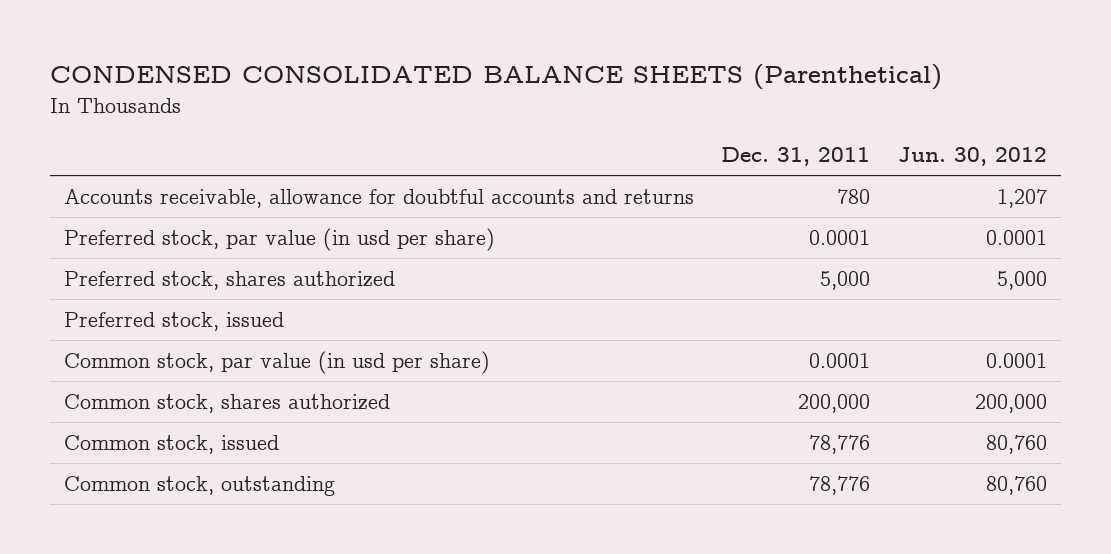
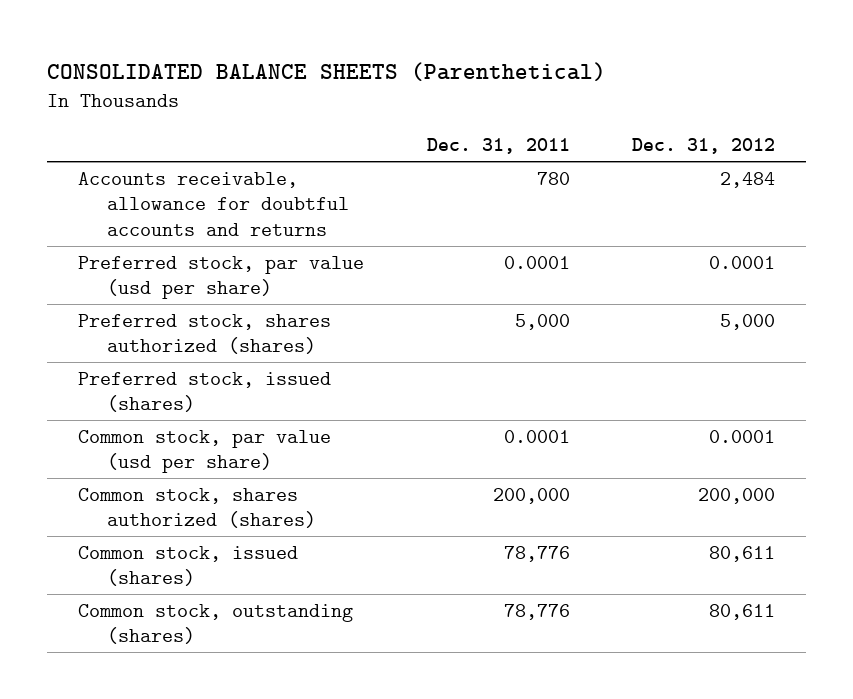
[49,64,942,91] CONDENSED CONSOLIDATED BALANCE SHEETS (Parenthetical) -> [46,62,606,82] CONSOLIDATED BALANCE SHEETS (Parenthetical)
[898,147,1048,167] Jun. 30, 2012 -> none
none -> [632,138,776,155] Dec. 31, 2012
[63,227,495,251] Preferred stock, par value (in usd per share) -> [78,255,365,300] Preferred stock, par value (usd per share)
[63,270,395,290] Preferred stock, shares authorized -> [78,313,332,355] Preferred stock, shares authorized (shares)
[63,311,284,331] Preferred stock, issued -> [78,371,332,413] Preferred stock, issued (shares)
[63,350,490,374] Common stock, par value (in usd per share) -> [78,429,332,474] Common stock, par value (usd per share)
[63,393,390,413] Common stock, shares authorized -> [78,487,317,529] Common stock, shares authorized (shares)
[63,434,279,454] Common stock, issued -> [78,545,299,587] Common stock, issued (shares)
[63,475,335,496] Common stock, outstanding -> [78,603,354,645] Common stock, outstanding (shares)

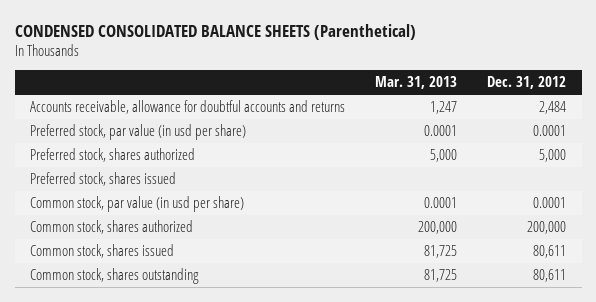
[46,62,606,82] CONSOLIDATED BALANCE SHEETS (Parenthetical) -> [14,23,416,40] CONDENSED CONSOLIDATED BALANCE SHEETS (Parenthetical)
[426,138,570,155] Dec. 31, 2011 -> none
none -> [375,76,458,90] Mar. 31, 2013
[78,255,365,300] Preferred stock, par value (usd per share) -> [29,123,246,140] Preferred stock, par value (in usd per share)
[78,313,332,355] Preferred stock, shares authorized (shares) -> [29,147,195,162] Preferred stock, shares authorized
[78,371,332,413] Preferred stock, issued (shares) -> [29,171,176,186] Preferred stock, shares issued
[78,429,332,474] Common stock, par value (usd per share) -> [29,195,244,212] Common stock, par value (in usd per share)
[78,487,317,529] Common stock, shares authorized (shares) -> [29,219,193,234] Common stock, shares authorized
[78,545,299,587] Common stock, issued (shares) -> [29,243,174,258] Common stock, shares issued
[78,603,354,645] Common stock, outstanding (shares) -> [29,267,199,284] Common stock, shares outstanding

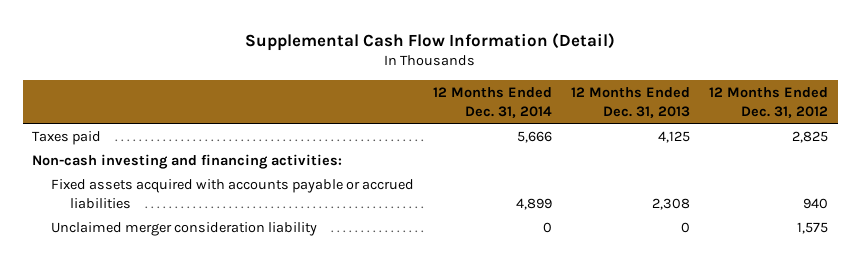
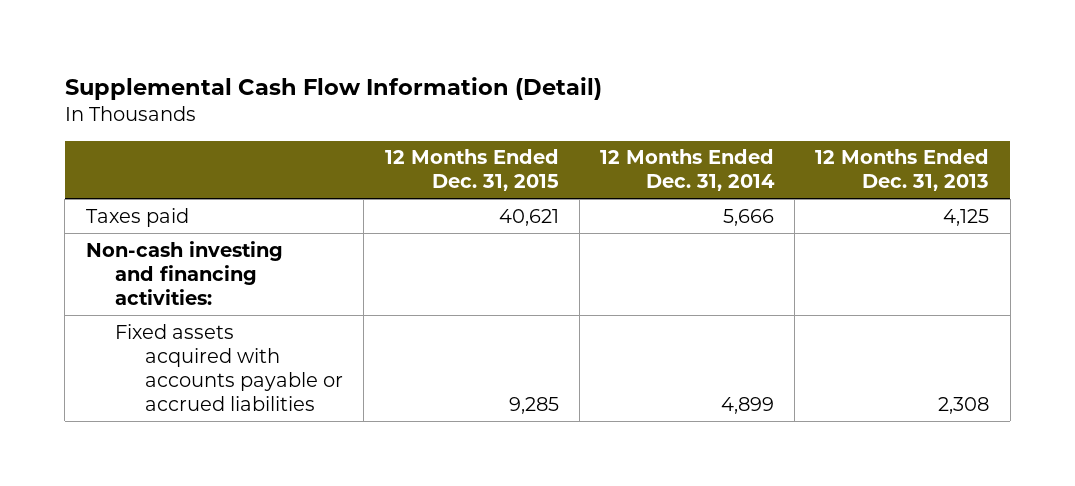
[709,86,829,118] 12 Months Ended Dec. 31, 2012 -> none
none -> [384,149,559,192] 12 Months Ended Dec. 31, 2015
[51,221,318,236] Unclaimed merger consideration liability -> none

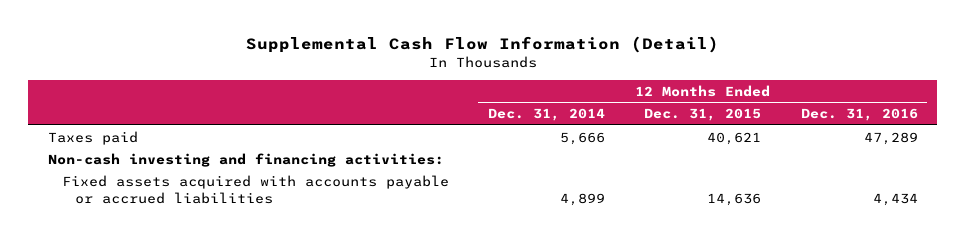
[815,149,990,192] 12 Months Ended Dec. 31, 2013 -> none
none -> [800,108,918,122] Dec. 31, 2016
[508,396,559,414] 9,285 -> [707,192,762,206] 14,636

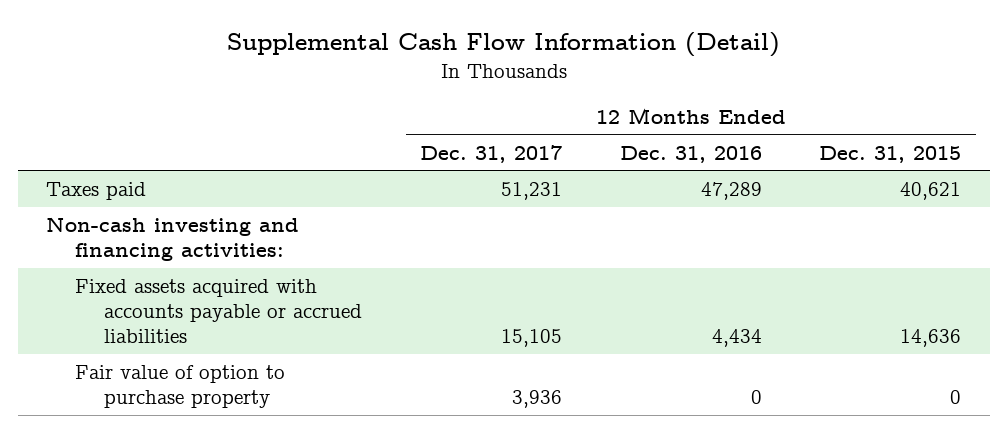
[487,108,605,122] Dec. 31, 2014 -> none
none -> [420,144,563,163] Dec. 31, 2017
none -> [75,365,286,408] Fair value of option to purchase property

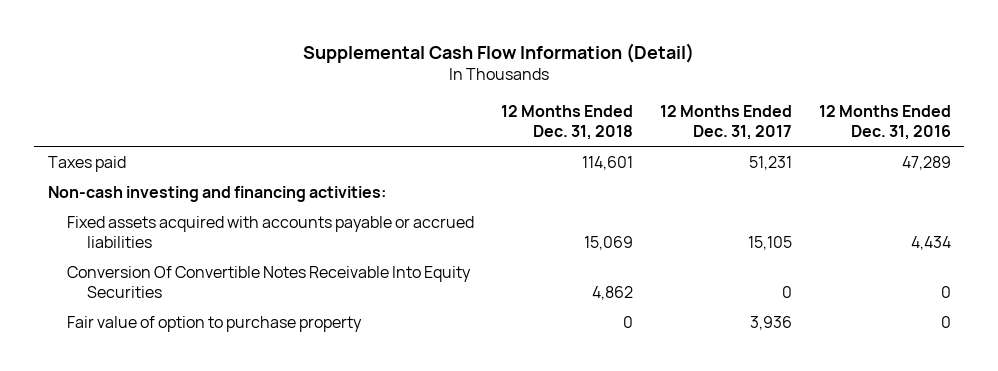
[819,145,962,163] Dec. 31, 2015 -> none
none -> [501,104,634,140] 12 Months Ended Dec. 31, 2018
none -> [67,266,472,298] Conversion Of Convertible Notes Receivable Into Equity Securities

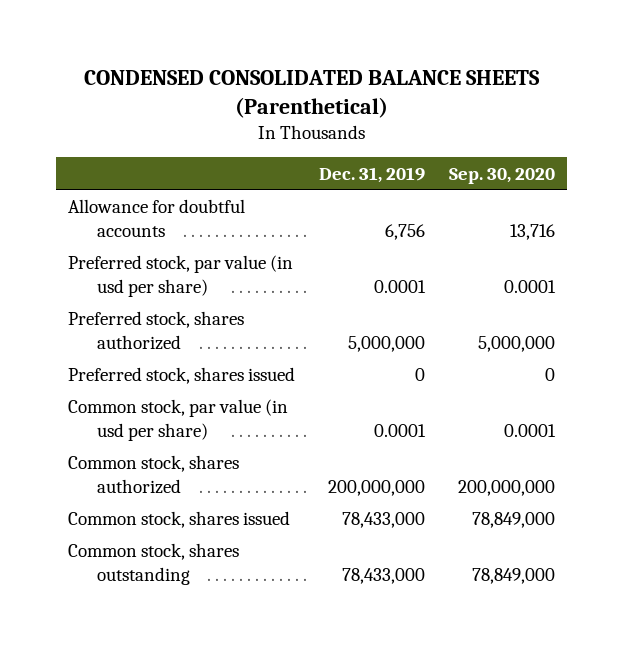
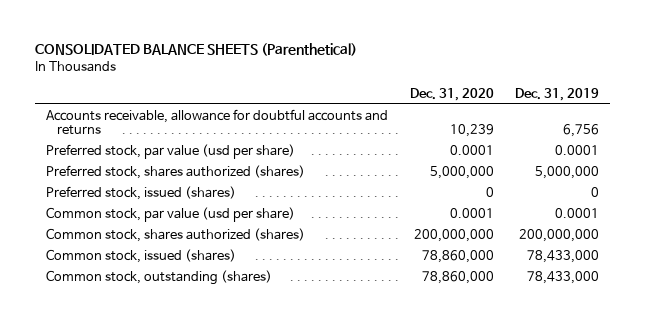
[83,69,540,118] CONDENSED CONSOLIDATED BALANCE SHEETS (Parenthetical) -> [35,43,358,57] CONSOLIDATED BALANCE SHEETS (Parenthetical)
[449,167,556,184] Sep. 30, 2020 -> none
none -> [409,87,494,101] Dec. 31, 2020
[68,199,246,237] Allowance for doubtful accounts -> [45,108,388,136] Accounts receivable, allowance for doubtful accounts and returns
[68,255,294,297] Preferred stock, par value (in usd per share) -> [45,143,295,159] Preferred stock, par value (usd per share)
[68,311,245,350] Preferred stock, shares authorized -> [45,164,305,179] Preferred stock, shares authorized (shares)
[68,367,296,385] Preferred stock, shares issued -> [45,185,236,200] Preferred stock, issued (shares)
[68,399,289,441] Common stock, par value (in usd per share) -> [45,206,295,222] Common stock, par value (usd per share)
[68,455,240,494] Common stock, shares authorized -> [45,227,305,242] Common stock, shares authorized (shares)
[68,511,291,529] Common stock, shares issued -> [45,248,236,263] Common stock, issued (shares)
[68,543,240,585] Common stock, shares outstanding -> [45,269,272,285] Common stock, outstanding (shares)

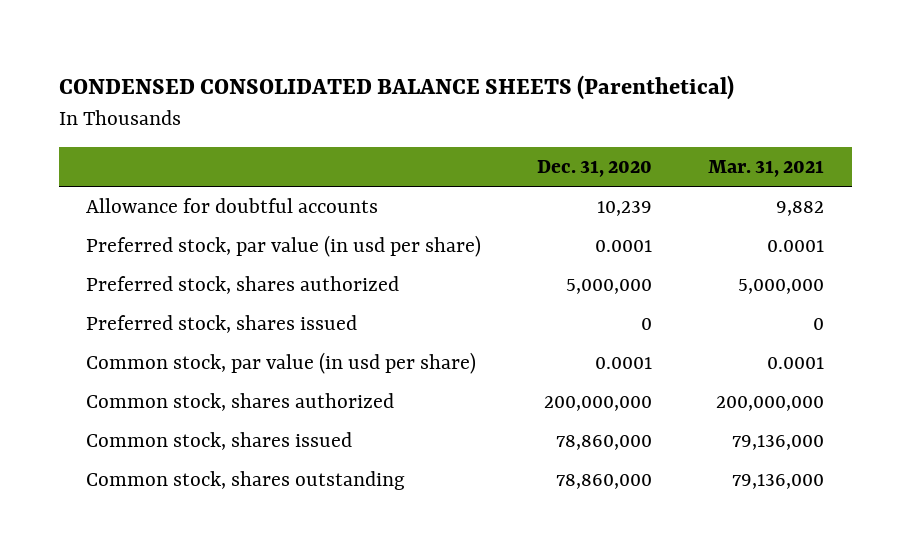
[35,43,358,57] CONSOLIDATED BALANCE SHEETS (Parenthetical) -> [58,74,734,100] CONDENSED CONSOLIDATED BALANCE SHEETS (Parenthetical)
[515,87,600,101] Dec. 31, 2019 -> none
none -> [707,160,824,178] Mar. 31, 2021
[45,108,388,136] Accounts receivable, allowance for doubtful accounts and returns -> [86,198,379,214] Allowance for doubtful accounts
[45,143,295,159] Preferred stock, par value (usd per share) -> [86,235,482,258] Preferred stock, par value (in usd per share)
[45,164,305,179] Preferred stock, shares authorized (shares) -> [86,276,400,295] Preferred stock, shares authorized
[45,185,236,200] Preferred stock, issued (shares) -> [86,315,358,334] Preferred stock, shares issued
[45,206,295,222] Common stock, par value (usd per share) -> [86,352,477,375] Common stock, par value (in usd per share)
[45,227,305,242] Common stock, shares authorized (shares) -> [86,393,395,412] Common stock, shares authorized
[45,248,236,263] Common stock, issued (shares) -> [86,432,353,451] Common stock, shares issued
[45,269,272,285] Common stock, outstanding (shares) -> [86,471,406,491] Common stock, shares outstanding

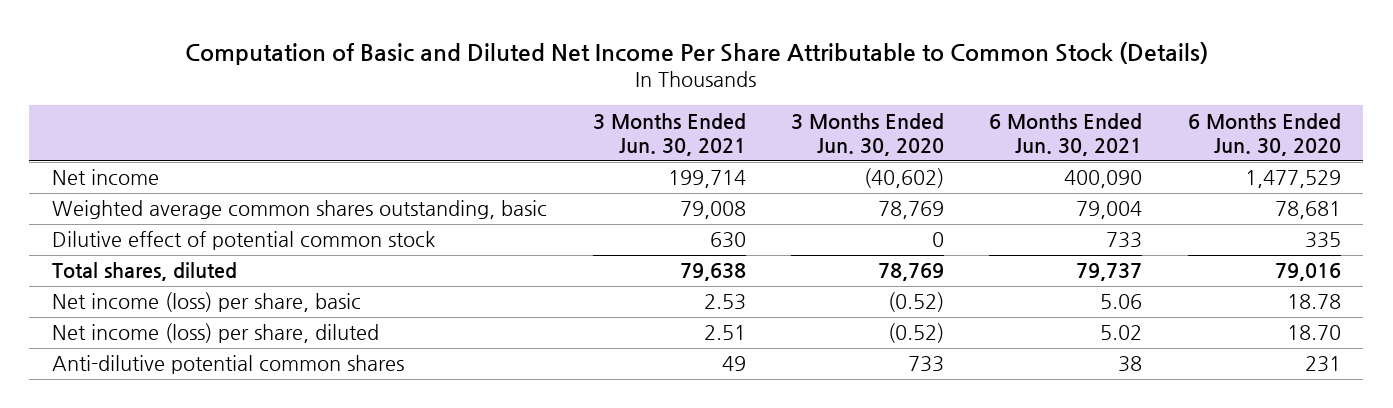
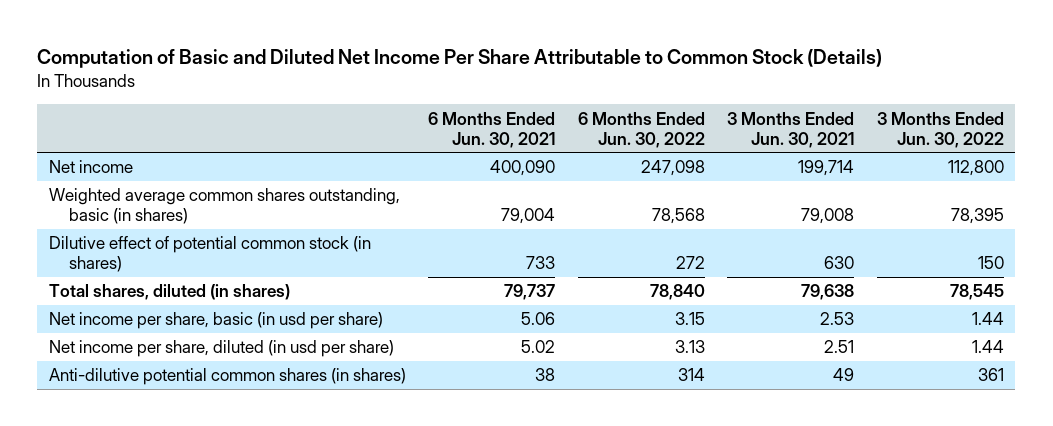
[790,112,944,157] 3 Months Ended Jun. 30, 2020 -> none
[1187,112,1341,157] 6 Months Ended Jun. 30, 2020 -> none
none -> [577,111,705,148] 6 Months Ended Jun. 30, 2022
none -> [876,111,1004,148] 3 Months Ended Jun. 30, 2022
[52,200,548,220] Weighted average common shares outstanding, basic -> [48,188,400,225] Weighted average common shares outstanding, basic (in shares)
[52,231,436,251] Dilutive effect of potential common stock -> [48,236,371,273] Dilutive effect of potential common stock (in shares)
[52,262,238,282] Total shares, diluted -> [48,284,290,301] Total shares, diluted (in shares)
[52,292,362,313] Net income (loss) per share, basic -> [48,312,383,330] Net income per share, basic (in usd per share)
[52,323,380,344] Net income (loss) per share, diluted -> [48,340,394,358] Net income per share, diluted (in usd per share)
[52,355,405,375] Anti-dilutive potential common shares -> [48,368,406,386] Anti-dilutive potential common shares (in shares)

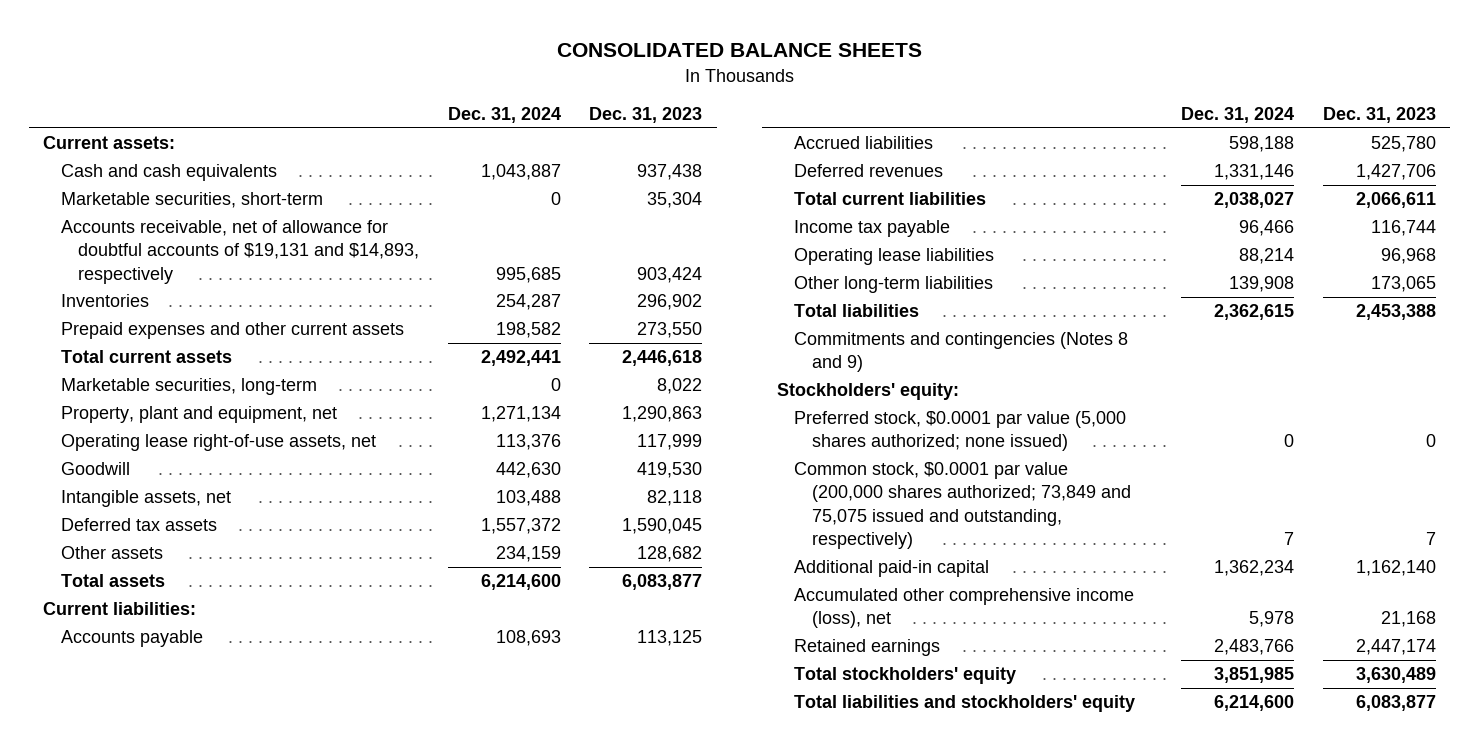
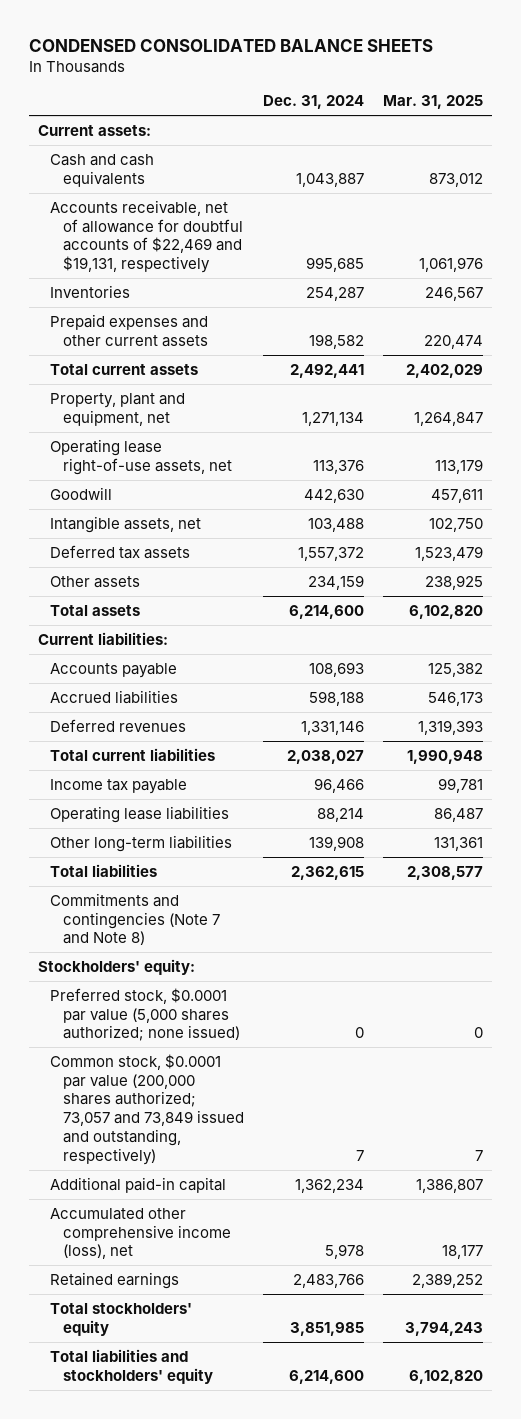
[556,43,922,58] CONSOLIDATED BALANCE SHEETS -> [28,38,433,52] CONDENSED CONSOLIDATED BALANCE SHEETS
[589,107,703,124] Dec. 31, 2023 -> none
none -> [382,95,483,110] Mar. 31, 2025
[60,192,323,209] Marketable securities, short-term -> none
[60,220,420,284] Accounts receivable, net of allowance for doubtful accounts of $19,131 and $14,893, respectively -> [50,199,243,274] Accounts receivable, net of allowance for doubtful accounts of $22,469 and $19,131, respectively
[60,378,317,396] Marketable securities, long-term -> none
[794,332,1129,373] Commitments and contingencies (Notes 8 and 9) -> [50,892,220,946] Commitments and contingencies (Note 7 and Note 8)
[794,462,1131,549] Common stock, $0.0001 par value (200,000 shares authorized; 73,849 and 75,075 issued and outstanding, respectively) -> [50,1053,244,1165] Common stock, $0.0001 par value (200,000 shares authorized; 73,057 and 73,849 issued and outstanding, respectively)

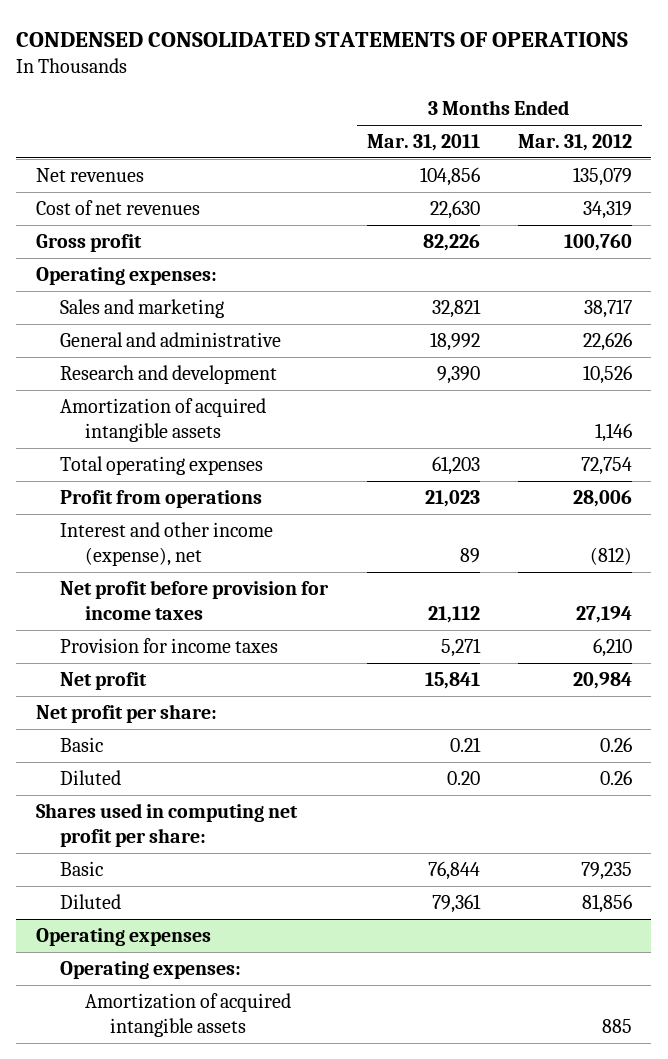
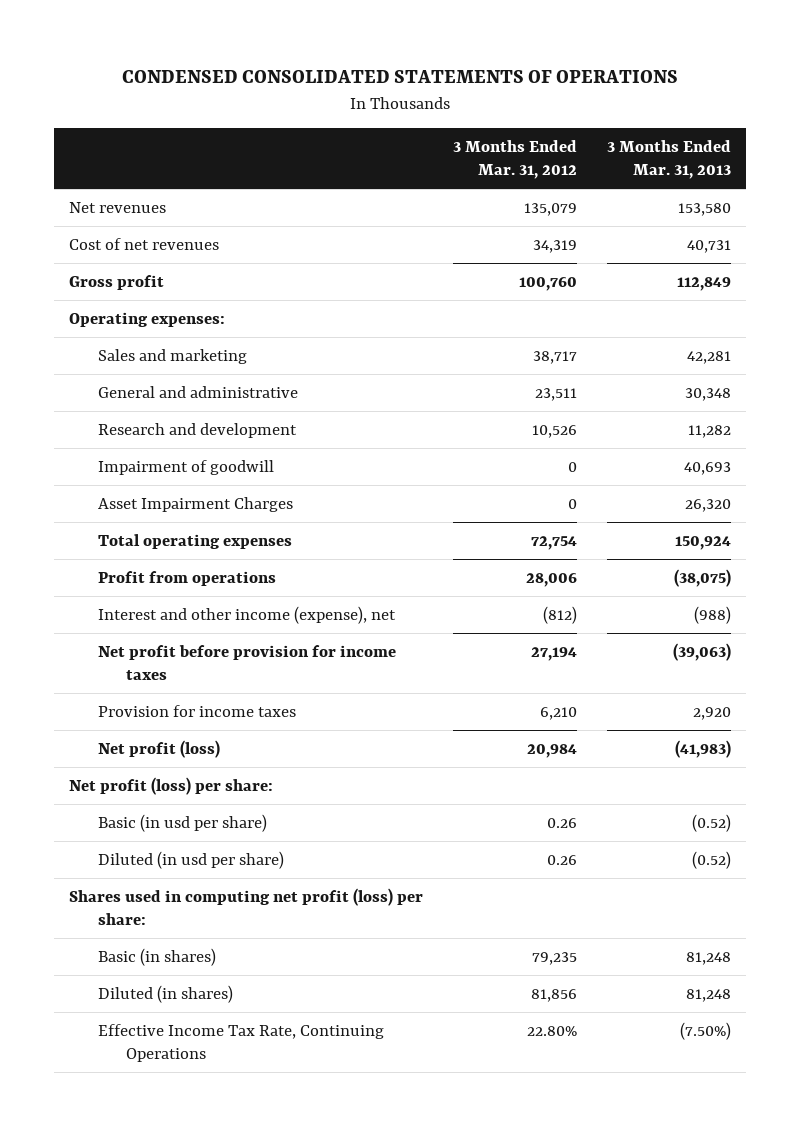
[366,134,480,152] Mar. 31, 2011 -> none
none -> [607,139,732,180] 3 Months Ended Mar. 31, 2013
[582,331,632,351] 22,626 -> [535,387,578,401] 23,511
[60,397,267,443] Amortization of acquired intangible assets -> none
none -> [97,459,274,475] Impairment of goodwill
none -> [97,496,293,512] Asset Impairment Charges
[35,927,211,946] Operating expenses -> none
[60,960,242,979] Operating expenses: -> none
[85,992,292,1038] Amortization of acquired intangible assets -> none
[60,671,148,690] Net profit -> [97,739,220,758] Net profit (loss)
[35,703,217,723] Net profit per share: -> [69,776,274,795] Net profit (loss) per share:
[60,736,104,752] Basic -> [97,813,267,832] Basic (in usd per share)
[60,769,122,785] Diluted -> [97,850,284,869] Diluted (in usd per share)
[35,802,298,848] Shares used in computing net profit per share: -> [69,887,424,926] Shares used in computing net profit (loss) per share:
[60,860,104,876] Basic -> [97,947,216,966] Basic (in shares)
[60,893,122,909] Diluted -> [97,984,233,1003] Diluted (in shares)
none -> [97,1023,384,1063] Effective Income Tax Rate, Continuing Operations

